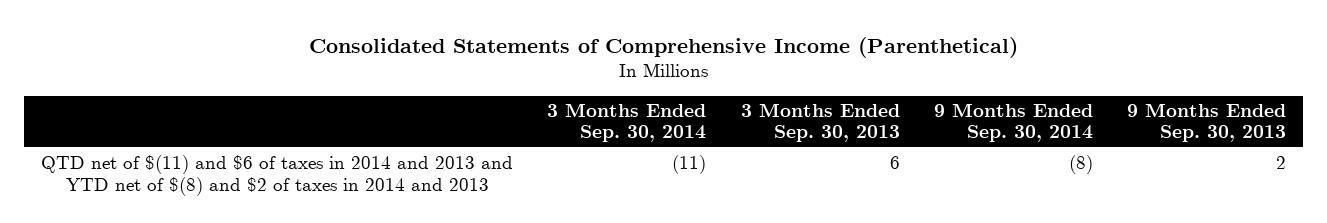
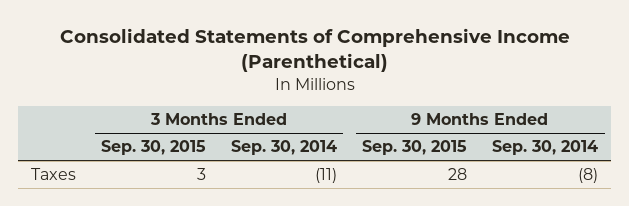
[740,102,900,143] 3 Months Ended Sep. 30, 2013 -> none
[1126,102,1286,143] 9 Months Ended Sep. 30, 2013 -> none
none -> [101,140,207,156] Sep. 30, 2015
none -> [362,140,468,156] Sep. 30, 2015
[41,154,514,196] QTD net of $(11) and $6 of taxes in 2014 and 2013 and YTD net of $(8) and $2 of taxes in 2014 and 2013 -> [30,168,76,181] Taxes

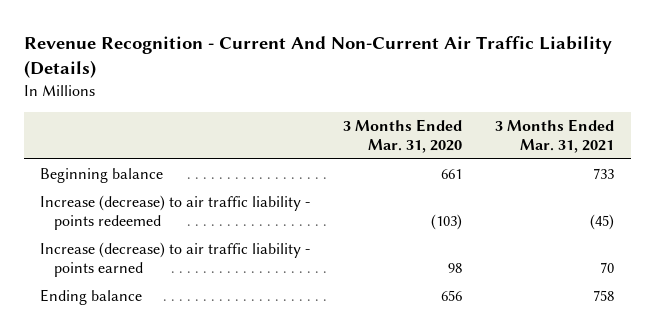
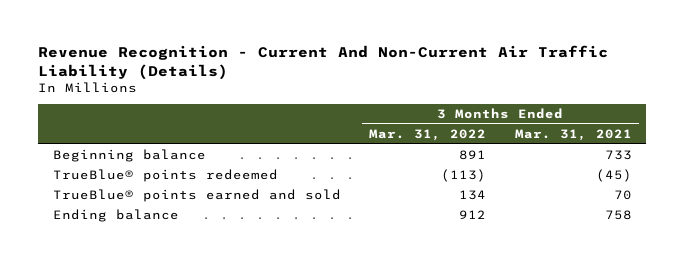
[343,119,463,154] 3 Months Ended Mar. 31, 2020 -> none
none -> [369,128,487,141] Mar. 31, 2022
[40,195,311,231] Increase (decrease) to air traffic liability - points redeemed -> [52,169,278,183] TrueBlue® points redeemed
[40,242,311,278] Increase (decrease) to air traffic liability - points earned -> [52,189,341,203] TrueBlue® points earned and sold

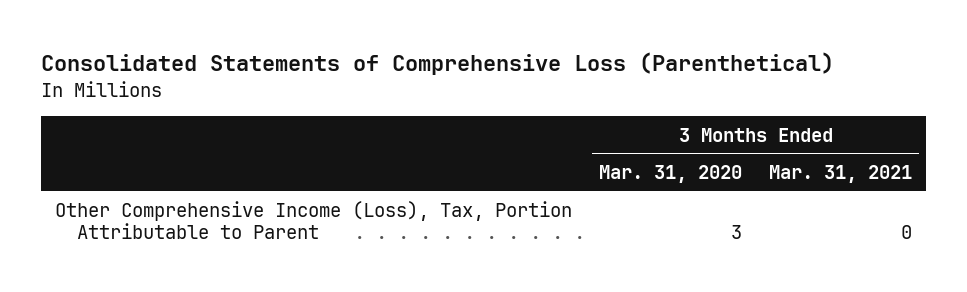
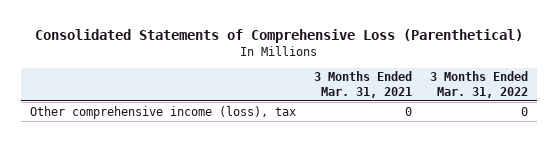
[598,164,742,183] Mar. 31, 2020 -> none
none -> [430,71,529,98] 3 Months Ended Mar. 31, 2022
[54,200,572,240] Other Comprehensive Income (Loss), Tax, Portion Attributable to Parent -> [30,105,297,119] Other comprehensive income (loss), tax

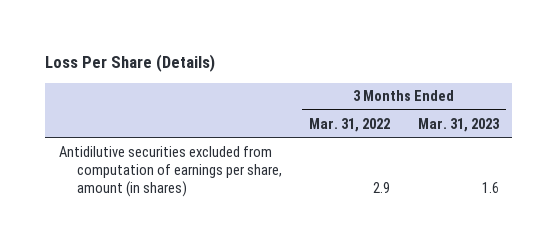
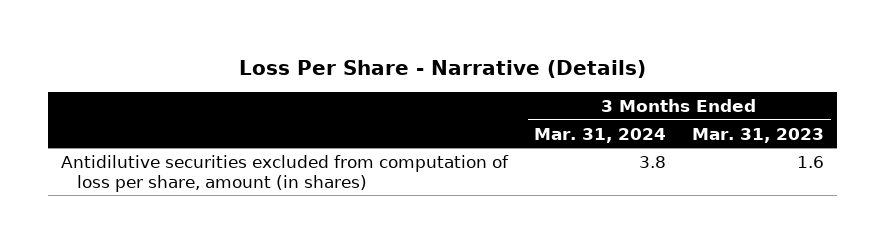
[45,53,216,72] Loss Per Share (Details) -> [238,59,646,78] Loss Per Share - Narrative (Details)
[309,117,391,132] Mar. 31, 2022 -> none
none -> [534,127,667,143] Mar. 31, 2024
[59,145,282,198] Antidilutive securities excluded from computation of earnings per share, amount (in shares) -> [61,155,510,192] Antidilutive securities excluded from computation of loss per share, amount (in shares)

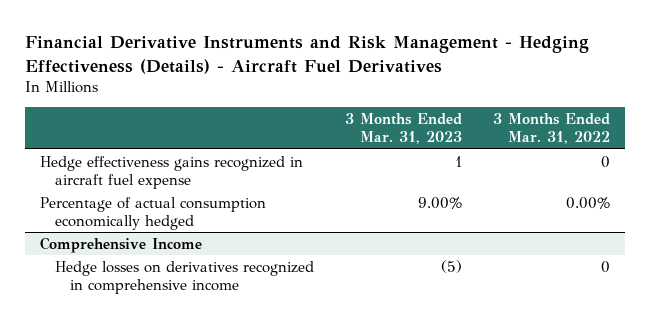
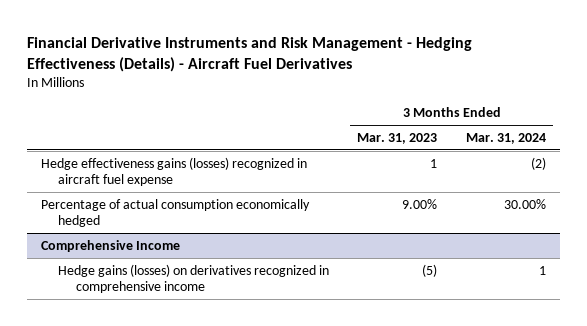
[492,112,610,145] 3 Months Ended Mar. 31, 2022 -> none
none -> [465,133,546,145] Mar. 31, 2024
[40,155,304,190] Hedge effectiveness gains recognized in aircraft fuel expense -> [40,156,307,186] Hedge effectiveness gains (losses) recognized in aircraft fuel expense
[55,260,315,295] Hedge losses on derivatives recognized in comprehensive income -> [58,263,330,293] Hedge gains (losses) on derivatives recognized in comprehensive income

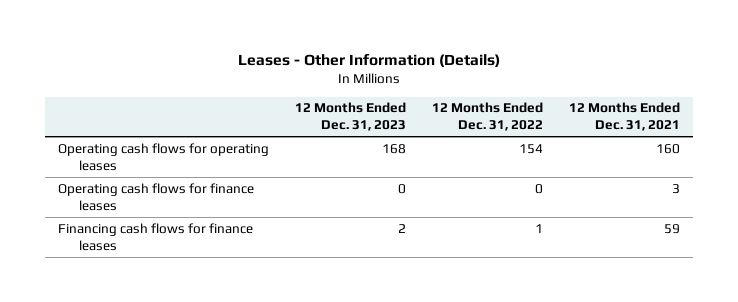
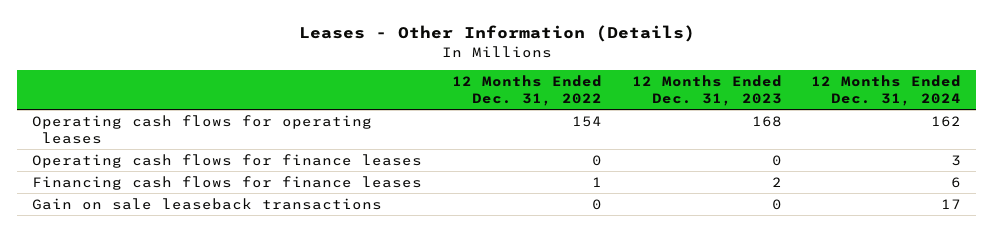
[569,102,681,132] 12 Months Ended Dec. 31, 2021 -> none
none -> [811,74,962,106] 12 Months Ended Dec. 31, 2024
none -> [32,197,383,210] Gain on sale leaseback transactions

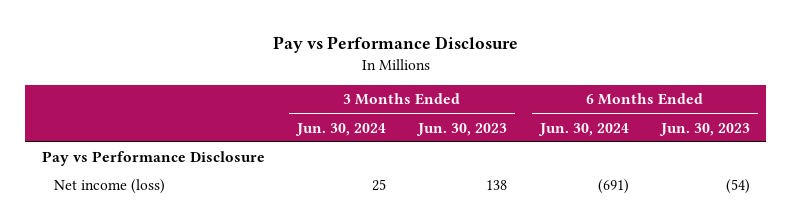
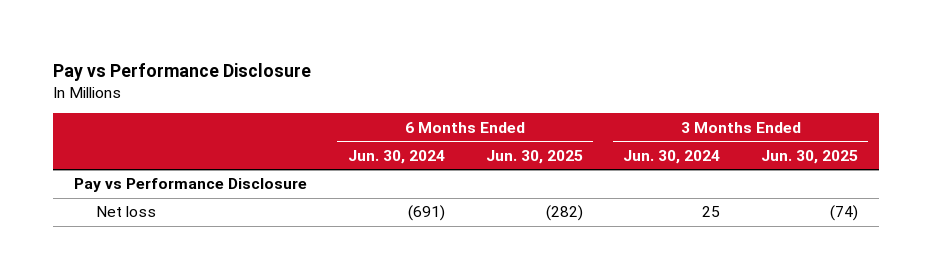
[416,122,508,136] Jun. 30, 2023 -> none
[659,122,751,136] Jun. 30, 2023 -> none
none -> [485,149,583,164] Jun. 30, 2025
none -> [761,149,859,164] Jun. 30, 2025
[53,179,165,195] Net income (loss) -> [95,206,156,218] Net loss

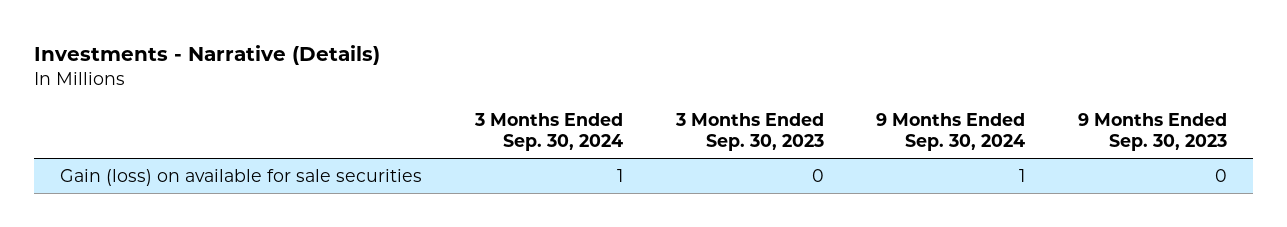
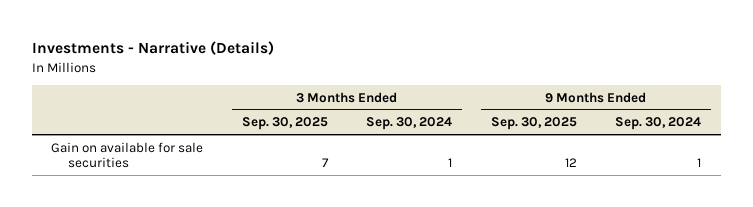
[674,112,824,152] 3 Months Ended Sep. 30, 2023 -> none
[1077,112,1227,152] 9 Months Ended Sep. 30, 2023 -> none
none -> [241,117,328,131] Sep. 30, 2025
none -> [490,117,577,131] Sep. 30, 2025
[60,169,423,187] Gain (loss) on available for sale securities -> [51,141,204,169] Gain on available for sale securities

